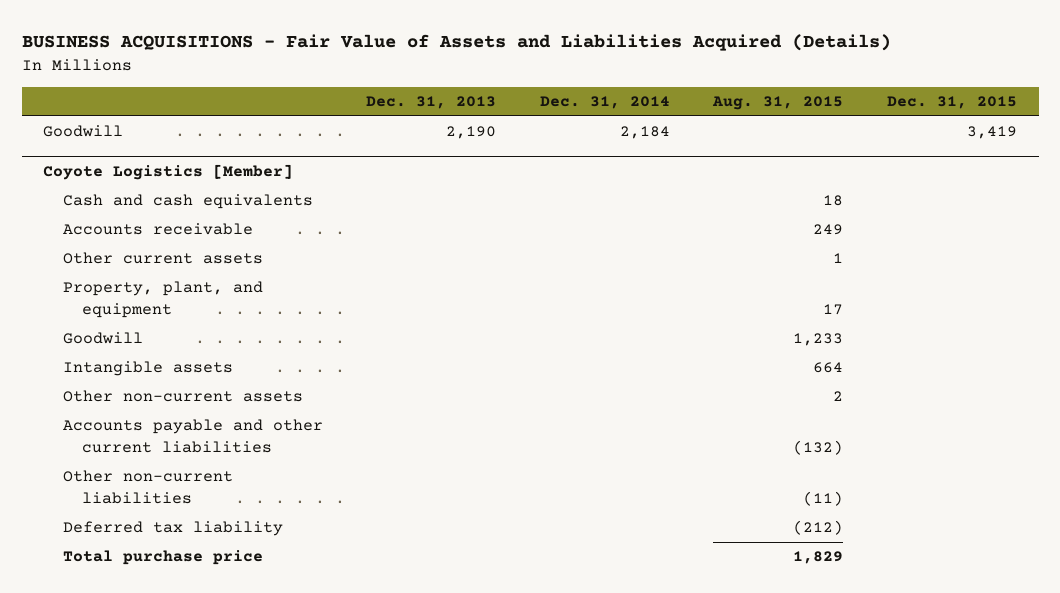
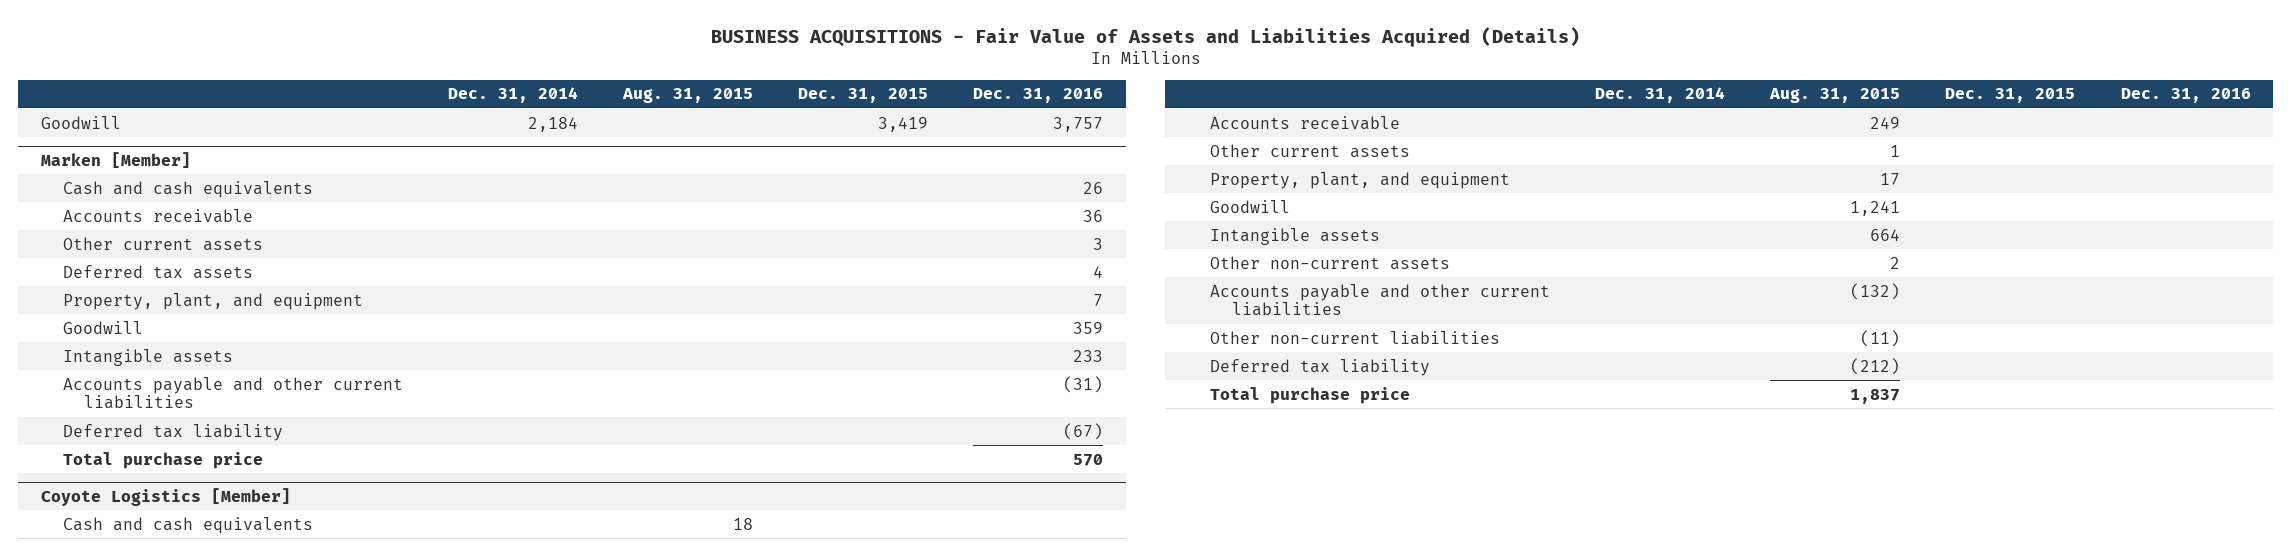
[366,96,497,110] Dec. 31, 2013 -> none
none -> [973,88,1104,104] Dec. 31, 2016
none -> [40,151,191,168] Marken [Member]
none -> [62,180,313,198] Cash and cash equivalents
none -> [62,208,253,223] Accounts receivable
none -> [62,236,263,251] Other current assets
none -> [62,264,253,279] Deferred tax assets
none -> [62,292,363,310] Property, plant, and equipment
none -> [62,320,143,334] Goodwill
none -> [62,348,233,366] Intangible assets
none -> [62,376,403,409] Accounts payable and other current liabilities
none -> [62,423,283,441] Deferred tax liability
none -> [62,451,263,469] Total purchase price
[793,333,844,347] 1,233 -> [1850,200,1901,216] 1,241
[793,551,844,565] 1,829 -> [1850,388,1901,404] 1,837

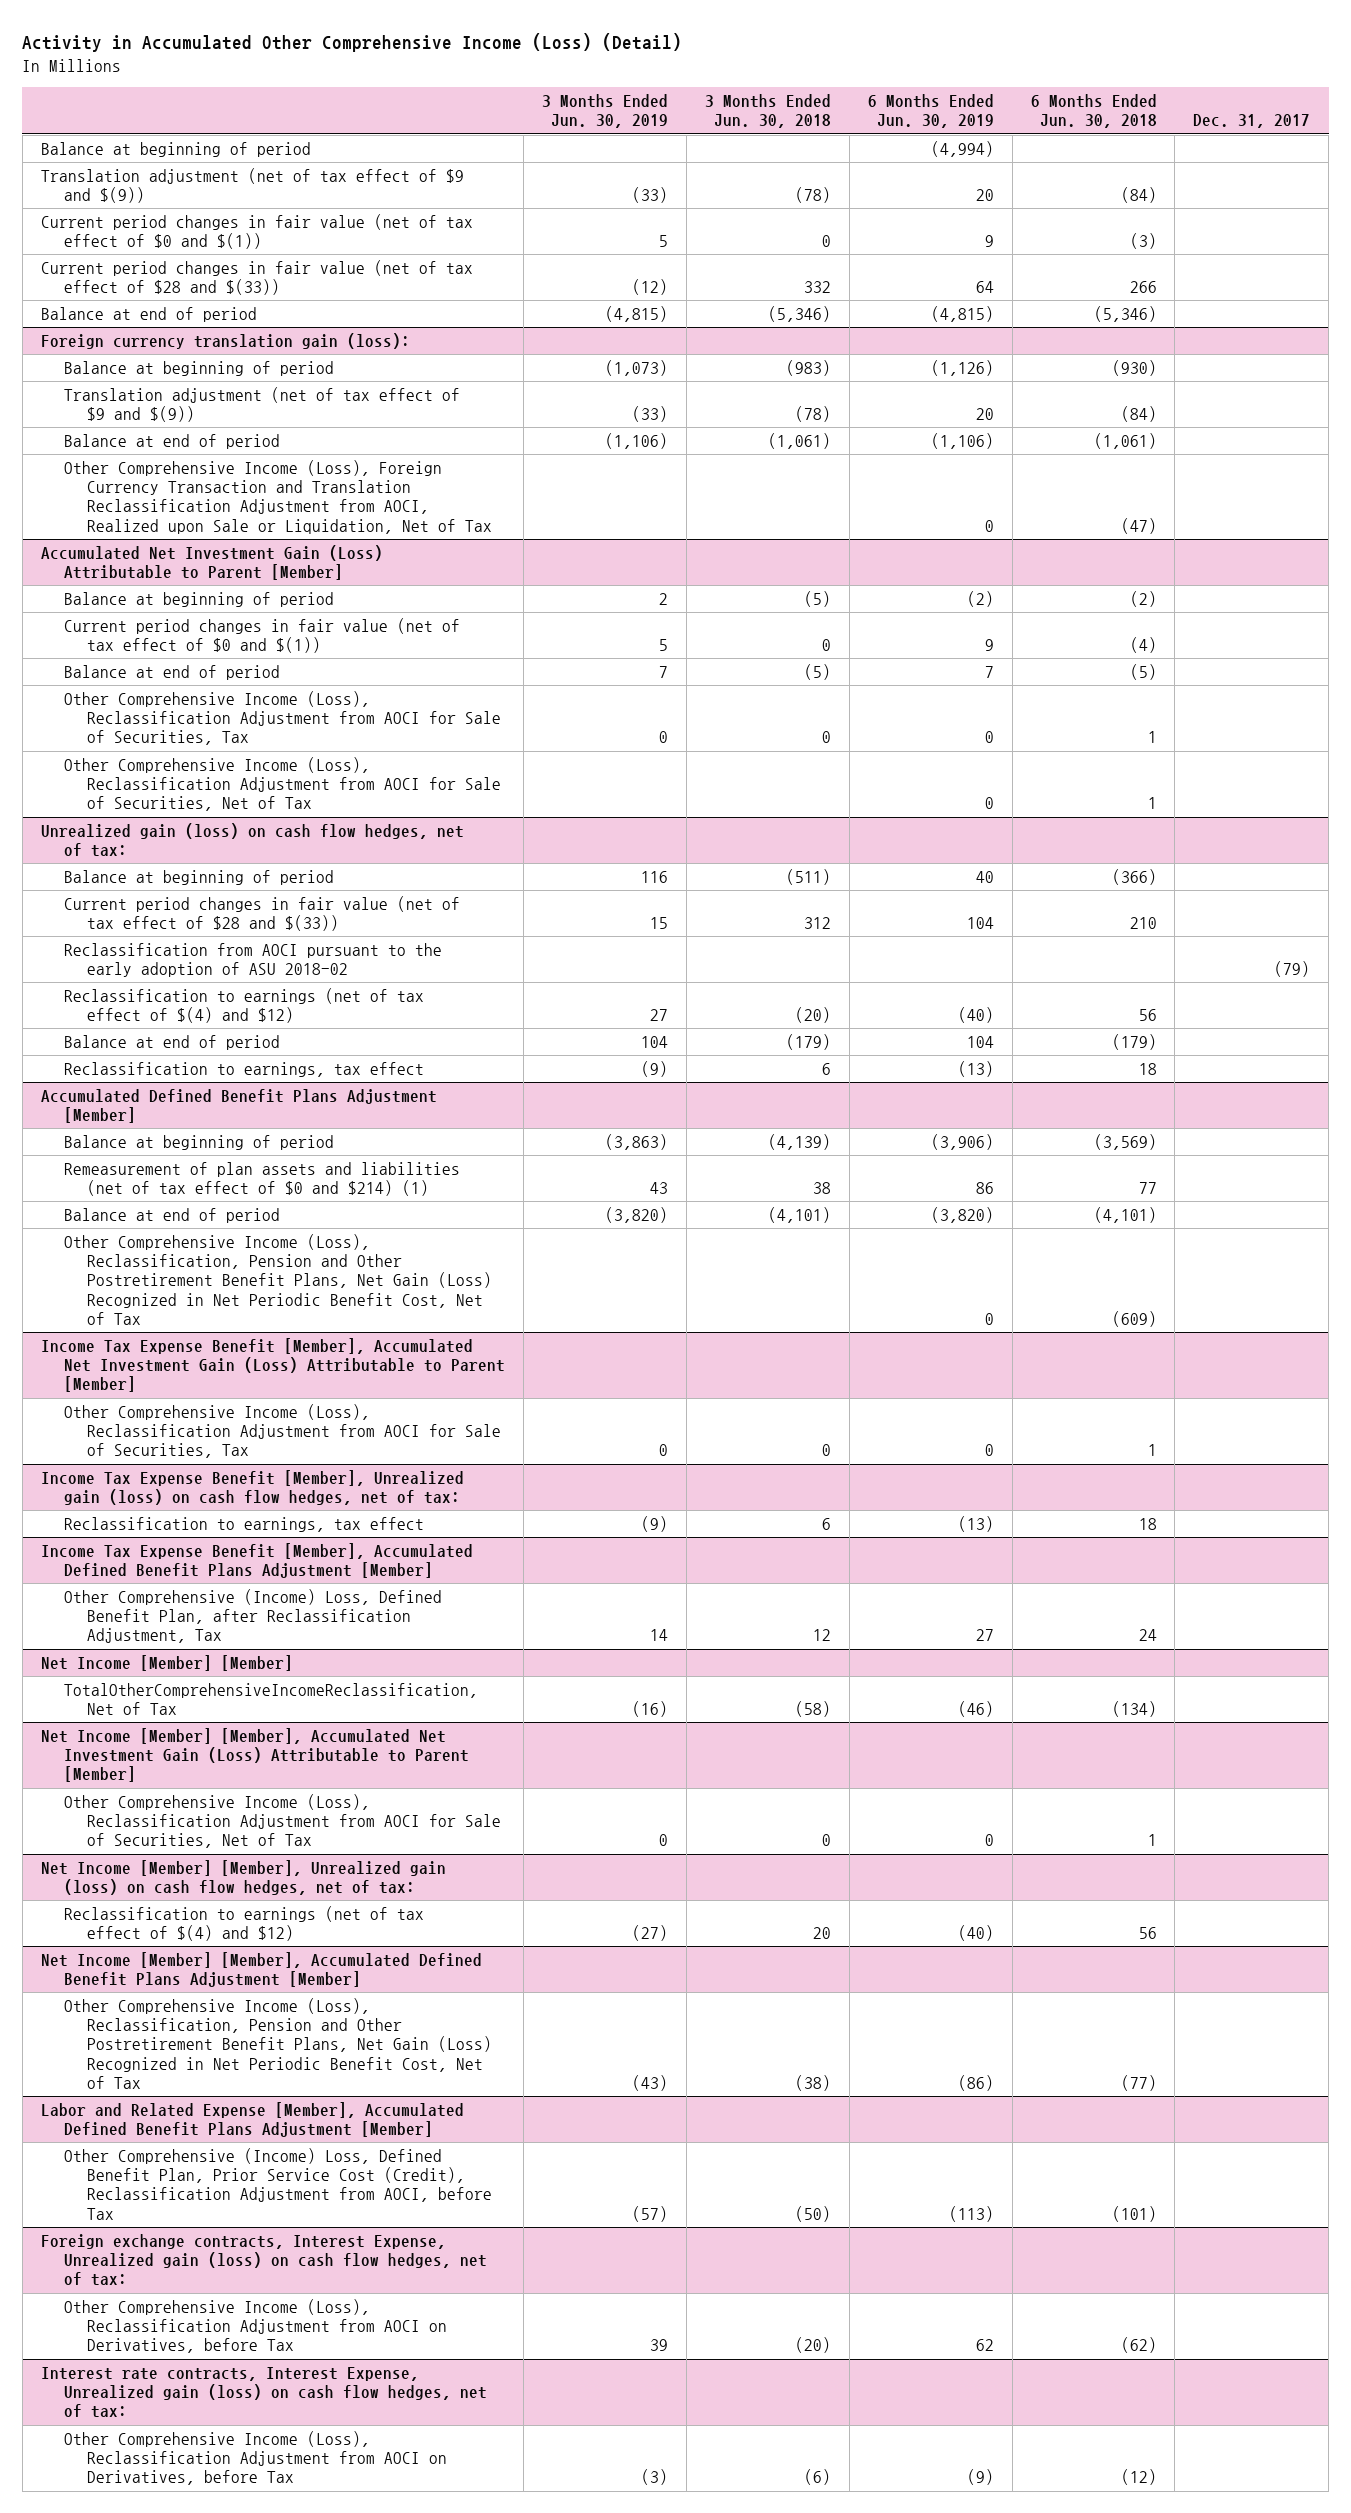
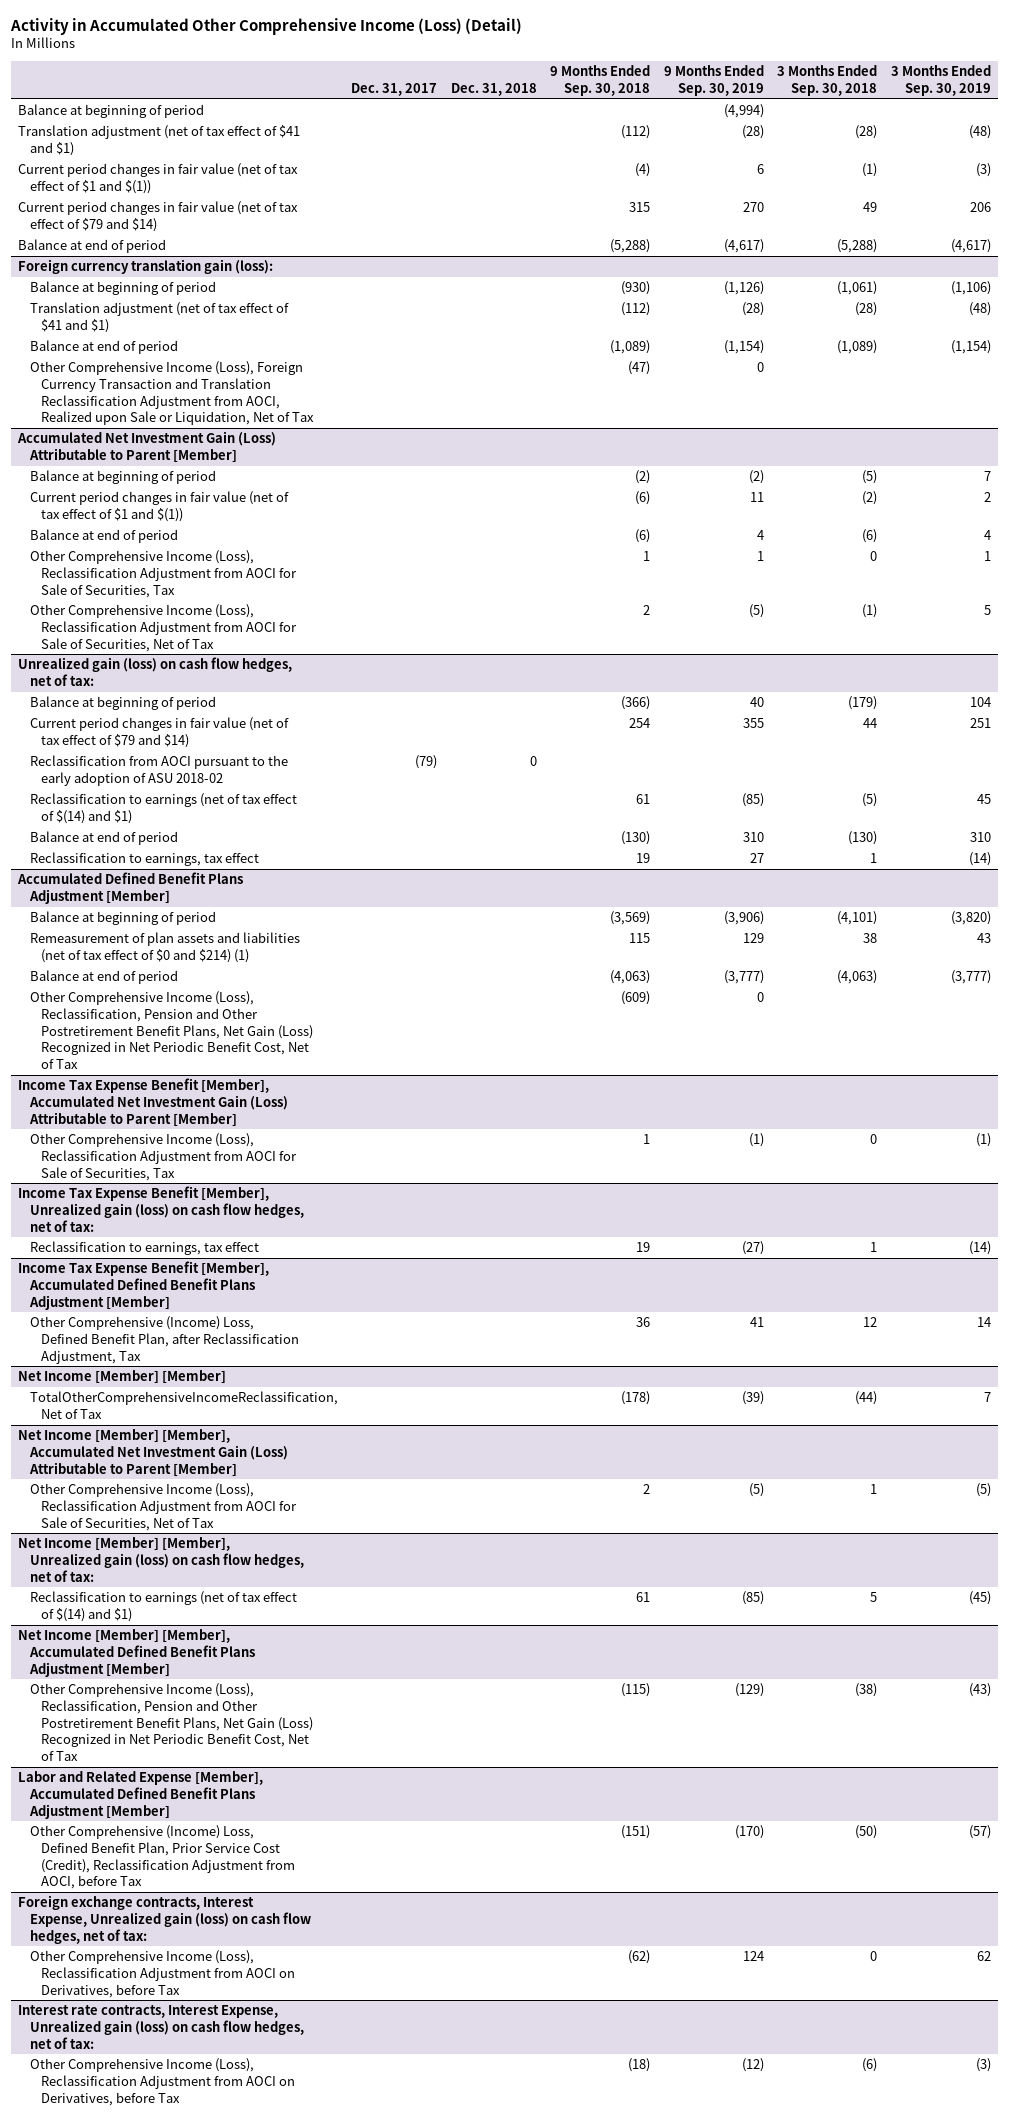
[541,94,668,129] 3 Months Ended Jun. 30, 2019 -> none
[704,94,831,129] 3 Months Ended Jun. 30, 2018 -> none
[867,94,994,129] 6 Months Ended Jun. 30, 2019 -> none
[1030,94,1157,129] 6 Months Ended Jun. 30, 2018 -> none
none -> [450,83,537,97] Dec. 31, 2018
none -> [550,65,651,97] 9 Months Ended Sep. 30, 2018
none -> [663,65,764,97] 9 Months Ended Sep. 30, 2019
none -> [777,65,878,97] 3 Months Ended Sep. 30, 2018
none -> [890,65,991,97] 3 Months Ended Sep. 30, 2019
[40,167,464,204] Translation adjustment (net of tax effect of $9 and $(9)) -> [17,125,300,156] Translation adjustment (net of tax effect of $41 and $1)
[40,213,473,250] Current period changes in fair value (net of tax effect of $0 and $(1)) -> [17,163,298,194] Current period changes in fair value (net of tax effect of $1 and $(1))
[40,259,473,296] Current period changes in fair value (net of tax effect of $28 and $(33)) -> [17,201,298,232] Current period changes in fair value (net of tax effect of $79 and $14)
[63,386,460,423] Translation adjustment (net of tax effect of $9 and $(9)) -> [29,302,289,333] Translation adjustment (net of tax effect of $41 and $1)
[63,617,460,654] Current period changes in fair value (net of tax effect of $0 and $(1)) -> [29,491,289,522] Current period changes in fair value (net of tax effect of $1 and $(1))
[63,895,460,932] Current period changes in fair value (net of tax effect of $28 and $(33)) -> [29,717,289,748] Current period changes in fair value (net of tax effect of $79 and $14)
[63,987,424,1024] Reclassification to earnings (net of tax effect of $(4) and $12) -> [29,793,297,824] Reclassification to earnings (net of tax effect of $(14) and $1)
[63,1905,424,1942] Reclassification to earnings (net of tax effect of $(4) and $12) -> [29,1591,297,1622] Reclassification to earnings (net of tax effect of $(14) and $1)

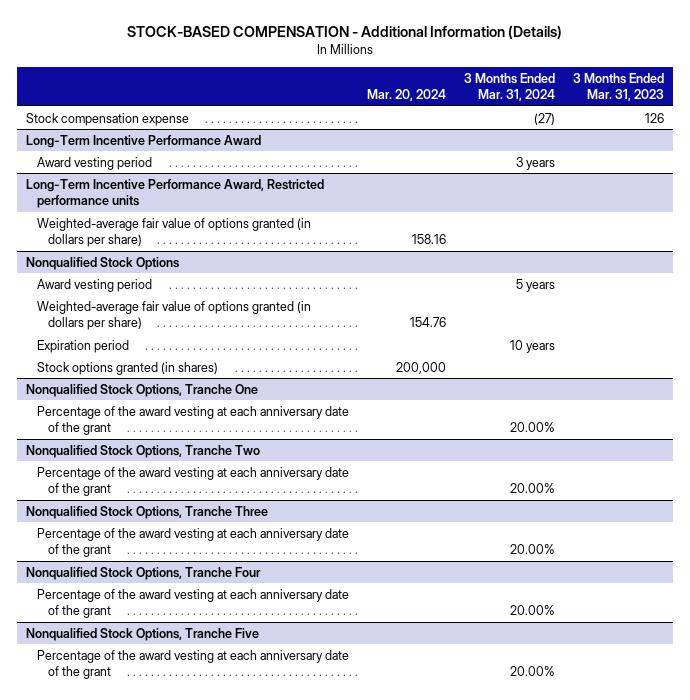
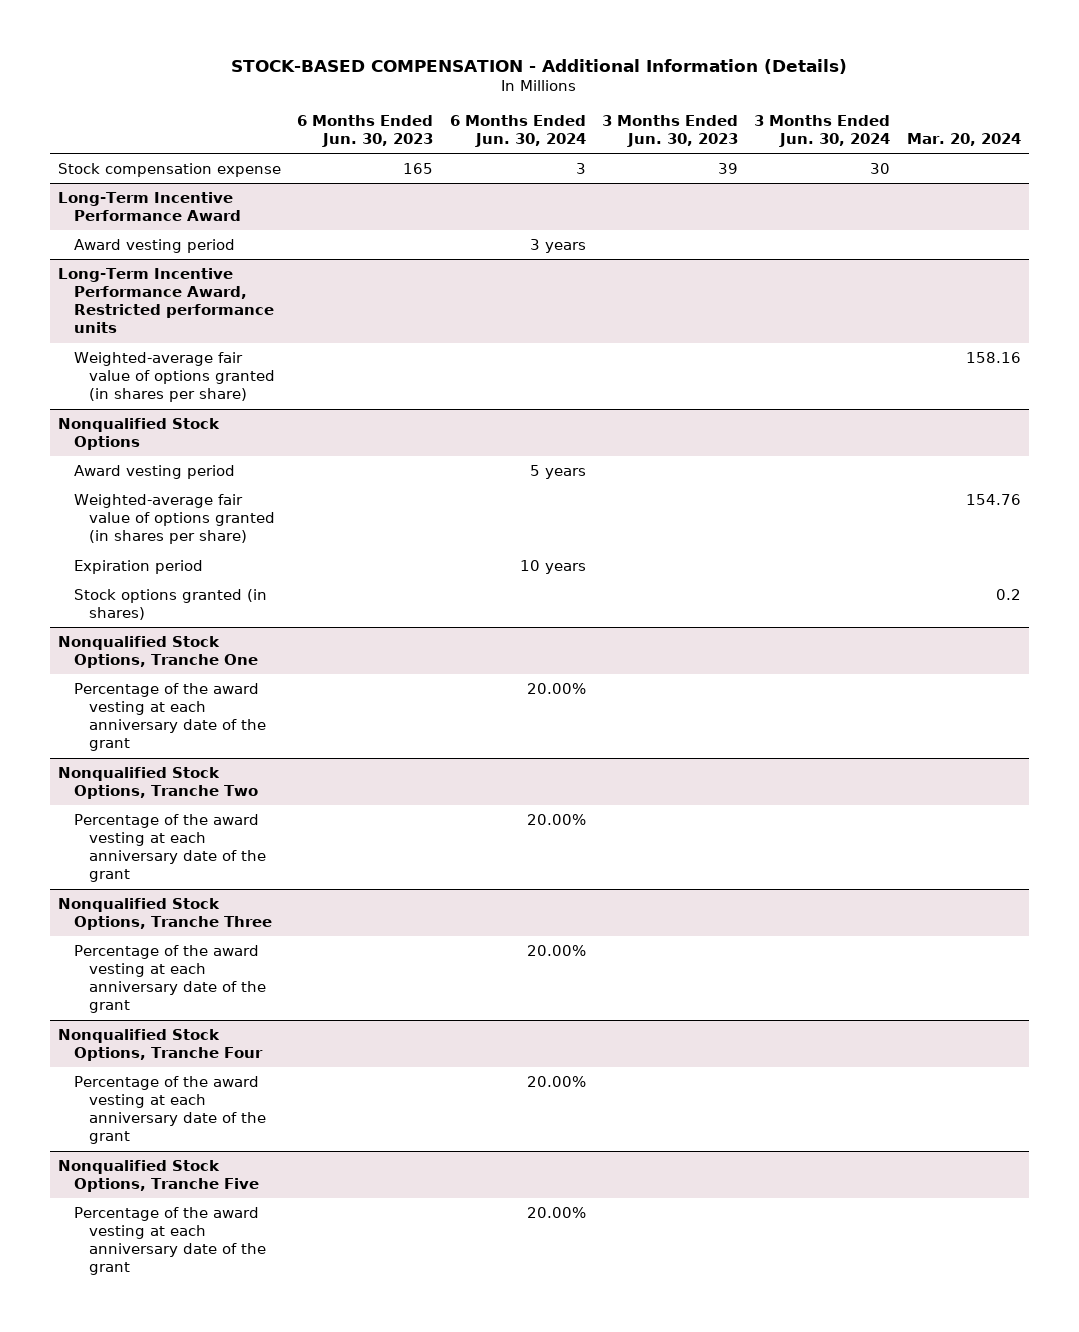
[464,72,556,102] 3 Months Ended Mar. 31, 2024 -> none
[573,72,665,102] 3 Months Ended Mar. 31, 2023 -> none
none -> [297,114,434,147] 6 Months Ended Jun. 30, 2023
none -> [449,114,586,147] 6 Months Ended Jun. 30, 2024
none -> [602,114,739,147] 3 Months Ended Jun. 30, 2023
none -> [754,114,891,147] 3 Months Ended Jun. 30, 2024
[37,217,312,248] Weighted-average fair value of options granted (in dollars per share) -> [73,351,276,403] Weighted-average fair value of options granted (in shares per share)
[37,300,312,331] Weighted-average fair value of options granted (in dollars per share) -> [73,493,276,545] Weighted-average fair value of options granted (in shares per share)
[396,361,447,374] 200,000 -> [995,588,1021,600] 0.2

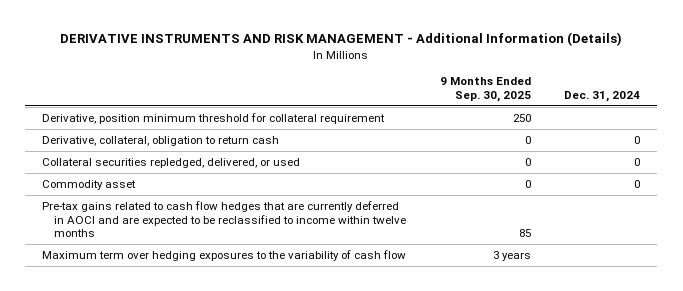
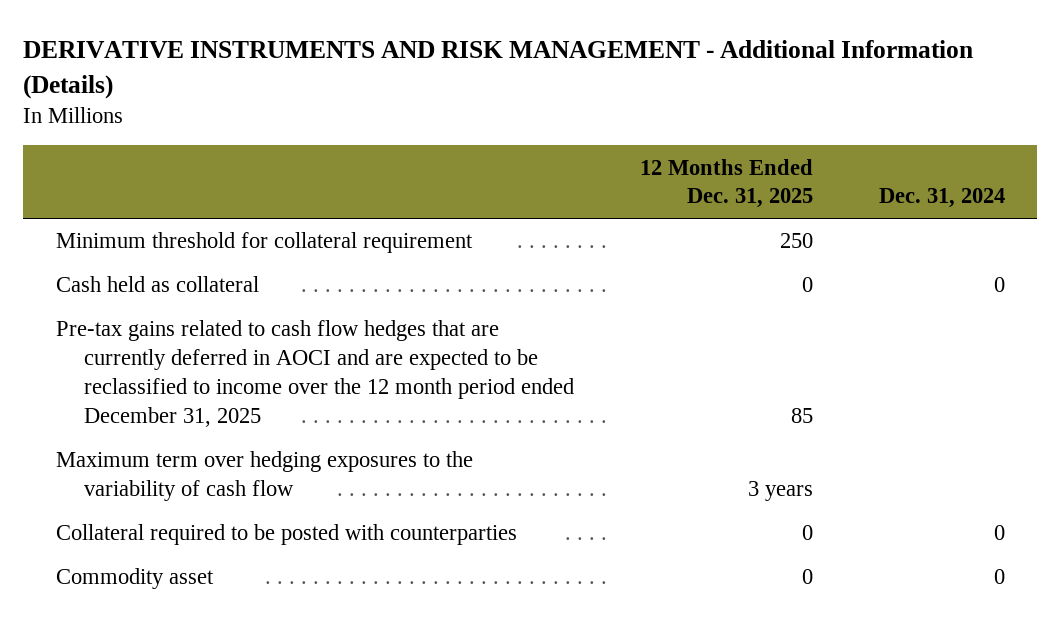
[439,77,531,102] 9 Months Ended Sep. 30, 2025 -> none
none -> [639,158,813,209] 12 Months Ended Dec. 31, 2025
[42,158,301,169] Collateral securities repledged, delivered, or used -> none
[42,113,386,125] Derivative, position minimum threshold for collateral requirement -> [56,232,474,254] Minimum threshold for collateral requirement
[42,136,280,147] Derivative, collateral, obligation to return cash -> [56,276,260,293] Cash held as collateral
[42,201,406,238] Pre-tax gains related to cash flow hedges that are currently deferred in AOCI and are expected to be reclassified to income within twelve months -> [56,320,575,427] Pre-tax gains related to cash flow hedges that are currently deferred in AOCI and are expected to be reclassified to income over the 12 month period ended December 31, 2025
none -> [56,524,518,546] Collateral required to be posted with counterparties
[42,180,137,191] Commodity asset -> [56,568,215,590] Commodity asset

